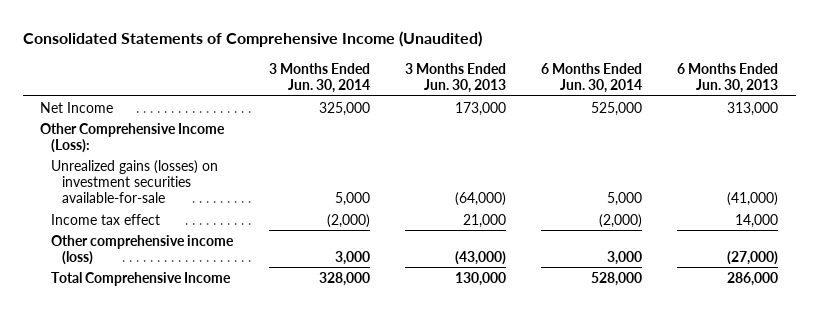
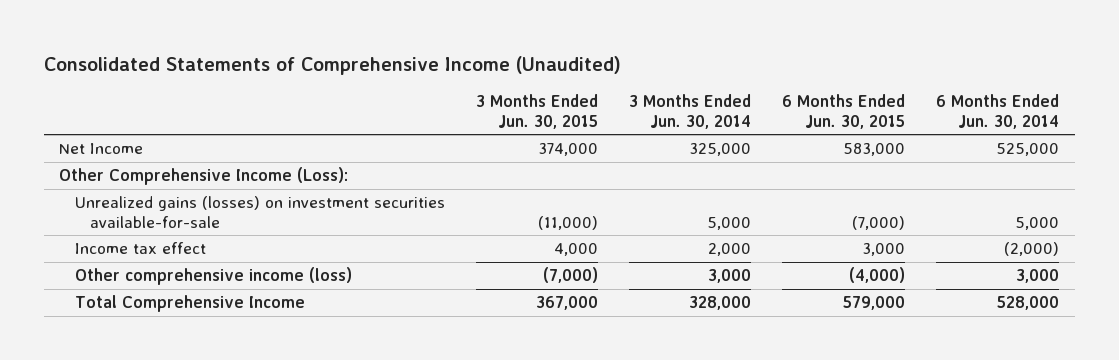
[404,63,506,94] 3 Months Ended Jun. 30, 2013 -> none
[677,63,779,94] 6 Months Ended Jun. 30, 2013 -> none
none -> [475,93,598,129] 3 Months Ended Jun. 30, 2015
none -> [782,93,906,129] 6 Months Ended Jun. 30, 2015
[326,213,370,228] (2,000) -> [708,243,752,257] 2,000

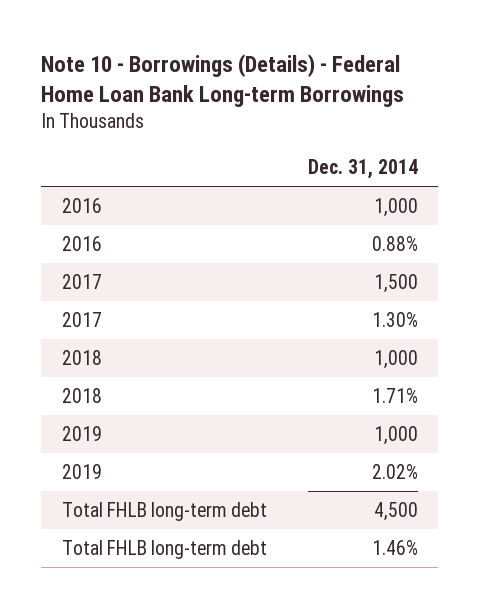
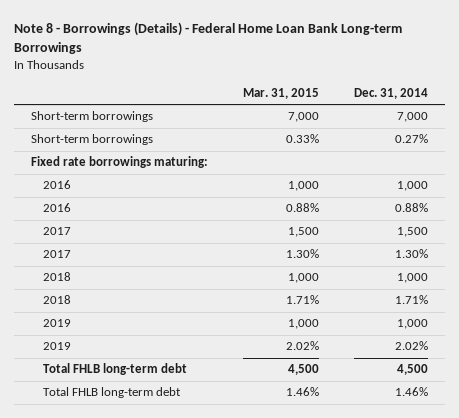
[41,53,405,107] Note 10 - Borrowings (Details) - Federal Home Loan Bank Long-term Borrowings -> [14,22,403,55] Note 8 - Borrowings (Details) - Federal Home Loan Bank Long-term Borrowings
none -> [243,87,320,99] Mar. 31, 2015
none -> [31,111,154,123] Short-term borrowings
none -> [31,134,154,146] Short-term borrowings
none -> [31,156,209,169] Fixed rate borrowings maturing:

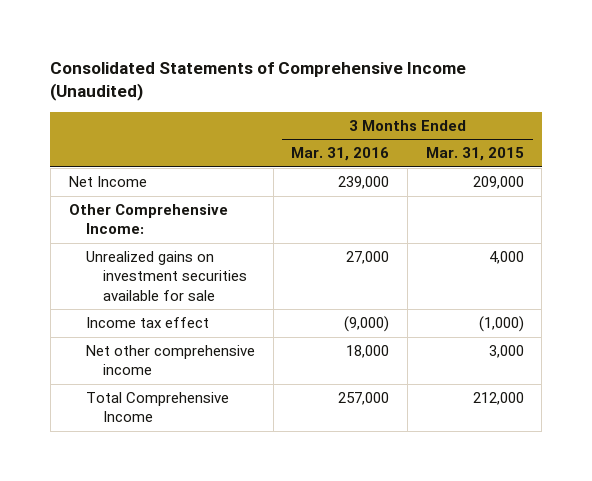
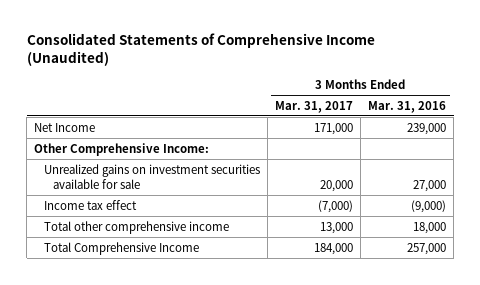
[425,147,524,162] Mar. 31, 2015 -> none
none -> [274,100,353,113] Mar. 31, 2017
[85,345,255,376] Net other comprehensive income -> [43,220,229,234] Total other comprehensive income

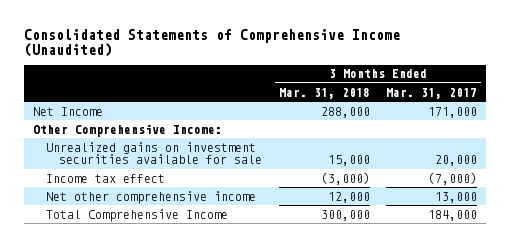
[367,100,446,113] Mar. 31, 2016 -> none
none -> [278,87,370,99] Mar. 31, 2018
[43,220,229,234] Total other comprehensive income -> [45,190,256,204] Net other comprehensive income

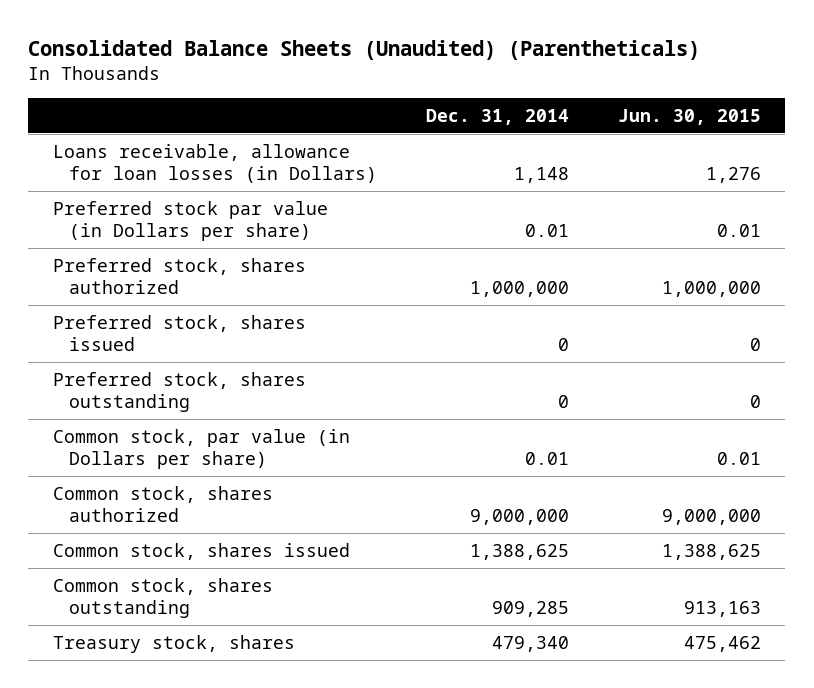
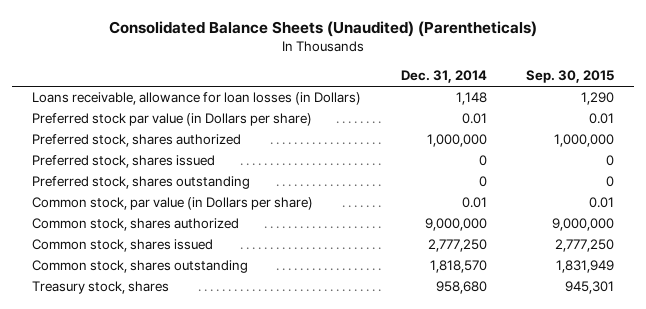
[618,109,762,126] Jun. 30, 2015 -> none
none -> [526,70,615,84] Sep. 30, 2015
[470,543,570,560] 1,388,625 -> [427,239,487,253] 2,777,250
[492,601,570,618] 909,285 -> [429,260,487,274] 1,818,570
[492,635,570,652] 479,340 -> [435,281,487,295] 958,680

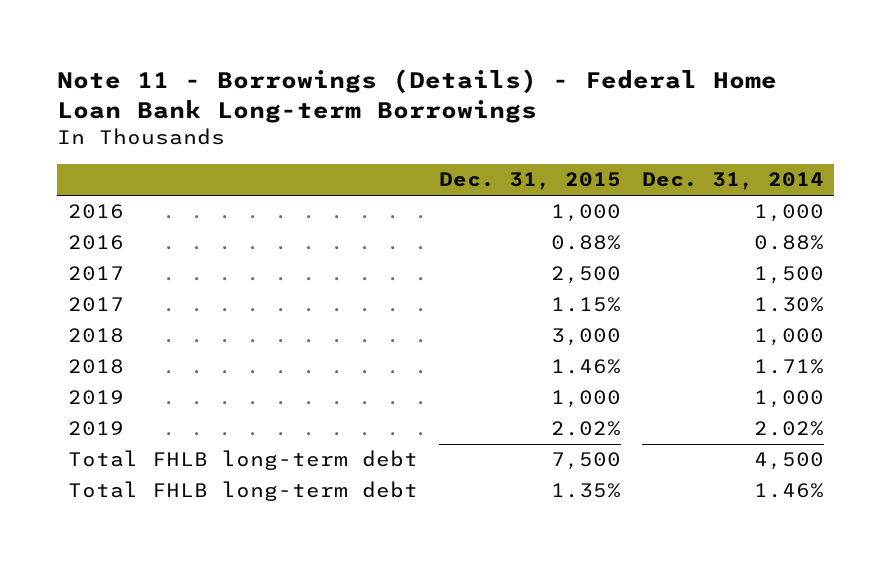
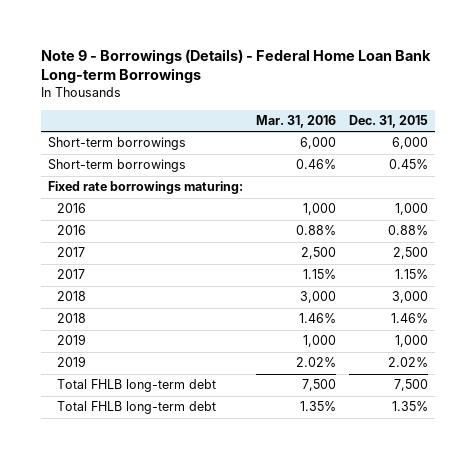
[57,68,778,124] Note 11 - Borrowings (Details) - Federal Home Loan Bank Long-term Borrowings -> [41,48,432,84] Note 9 - Borrowings (Details) - Federal Home Loan Bank Long-term Borrowings
[641,172,824,191] Dec. 31, 2014 -> none
none -> [256,114,337,128] Mar. 31, 2016
none -> [47,137,186,151] Short-term borrowings
none -> [47,159,186,173] Short-term borrowings
none -> [47,181,243,195] Fixed rate borrowings maturing:

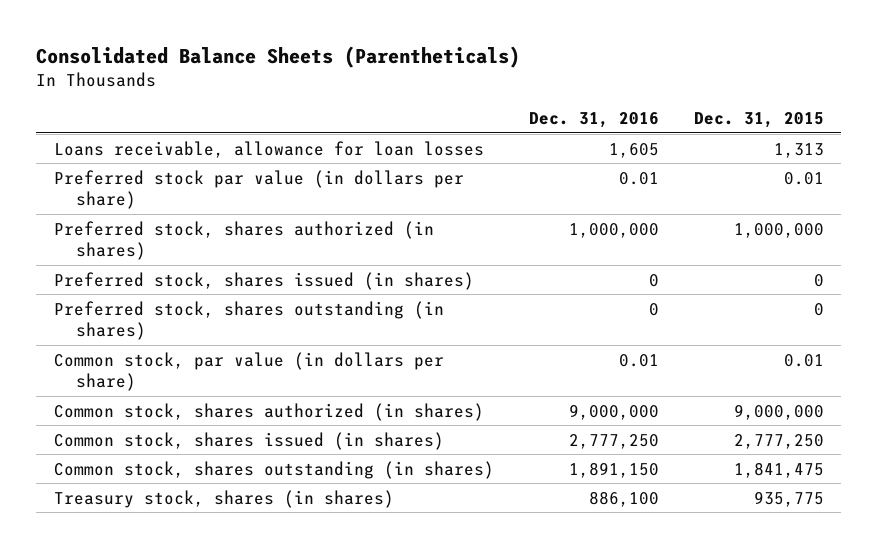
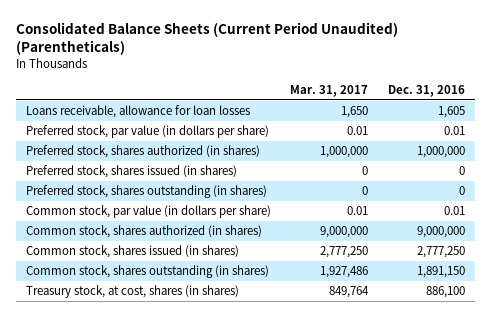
[36,46,521,69] Consolidated Balance Sheets (Parentheticals) -> [15,21,398,56] Consolidated Balance Sheets (Current Period Unaudited) (Parentheticals)
[693,112,824,129] Dec. 31, 2015 -> none
none -> [290,84,369,97] Mar. 31, 2017
[53,169,464,210] Preferred stock par value (in dollars per share) -> [25,125,269,139] Preferred stock, par value (in dollars per share)
[53,489,394,508] Treasury stock, shares (in shares) -> [25,285,239,299] Treasury stock, at cost, shares (in shares)

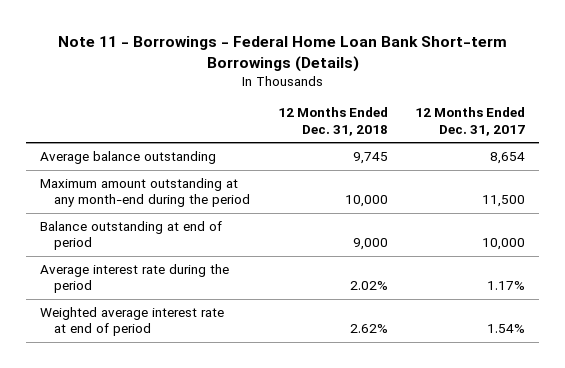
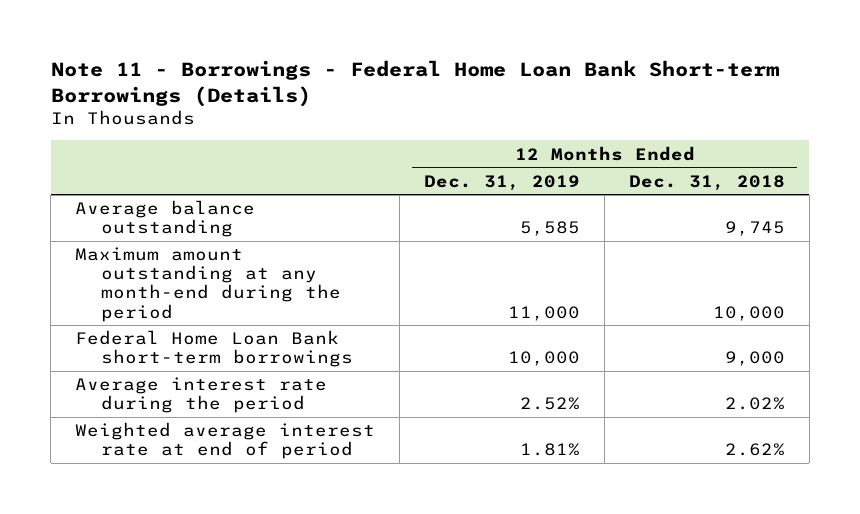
[415,107,526,136] 12 Months Ended Dec. 31, 2017 -> none
none -> [424,174,581,191] Dec. 31, 2019
[39,221,222,251] Balance outstanding at end of period -> [75,330,353,368] Federal Home Loan Bank short-term borrowings

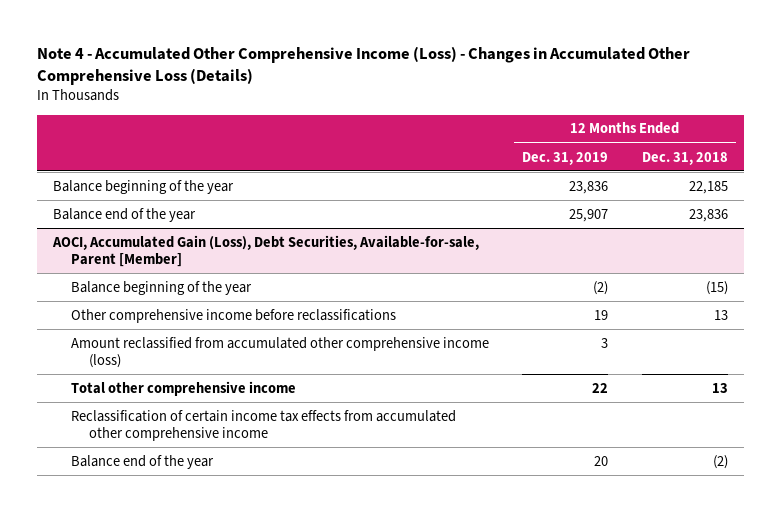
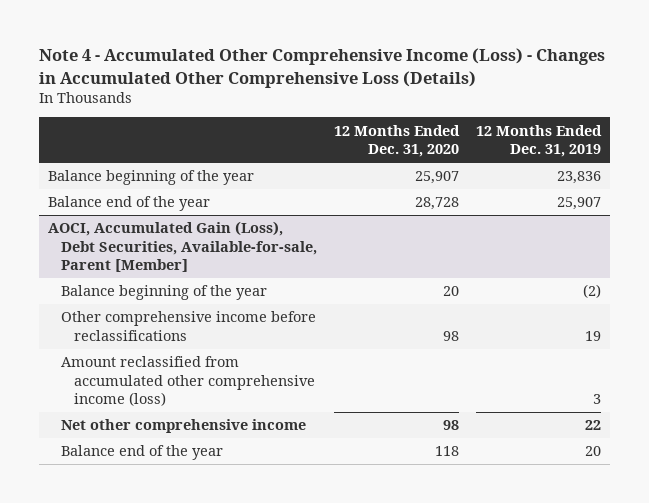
[641,151,728,165] Dec. 31, 2018 -> none
none -> [334,124,461,157] 12 Months Ended Dec. 31, 2020
[71,409,457,441] Reclassification of certain income tax effects from accumulated other comprehensive income -> none
[71,380,297,396] Total other comprehensive income -> [60,419,306,434] Net other comprehensive income

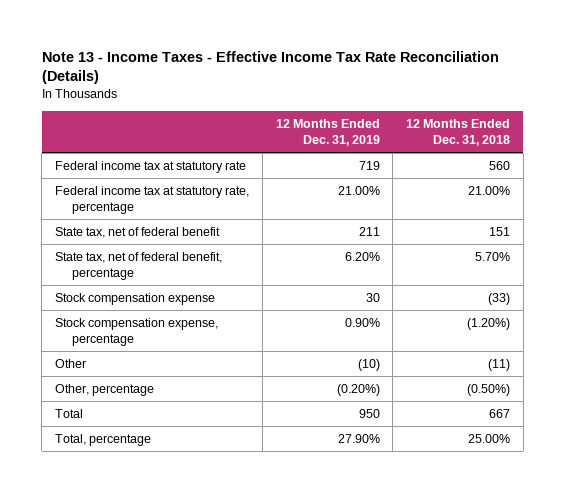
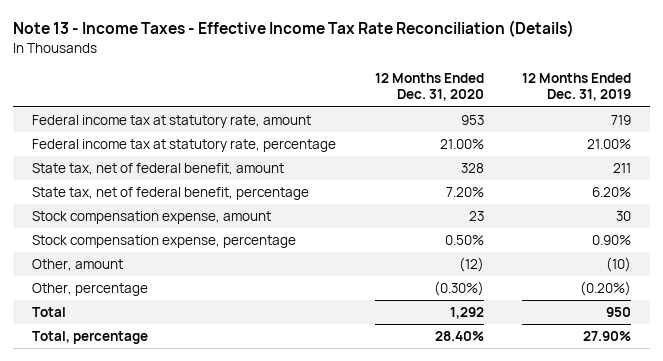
[406,118,511,147] 12 Months Ended Dec. 31, 2018 -> none
none -> [374,73,484,102] 12 Months Ended Dec. 31, 2020
[55,160,247,173] Federal income tax at statutory rate -> [32,115,312,129] Federal income tax at statutory rate, amount
[55,226,221,238] State tax, net of federal benefit -> [32,163,285,176] State tax, net of federal benefit, amount
[55,292,216,305] Stock compensation expense -> [32,211,272,225] Stock compensation expense, amount
[55,358,87,368] Other -> [32,259,124,272] Other, amount

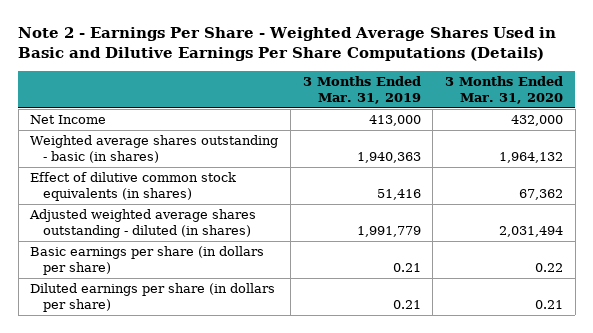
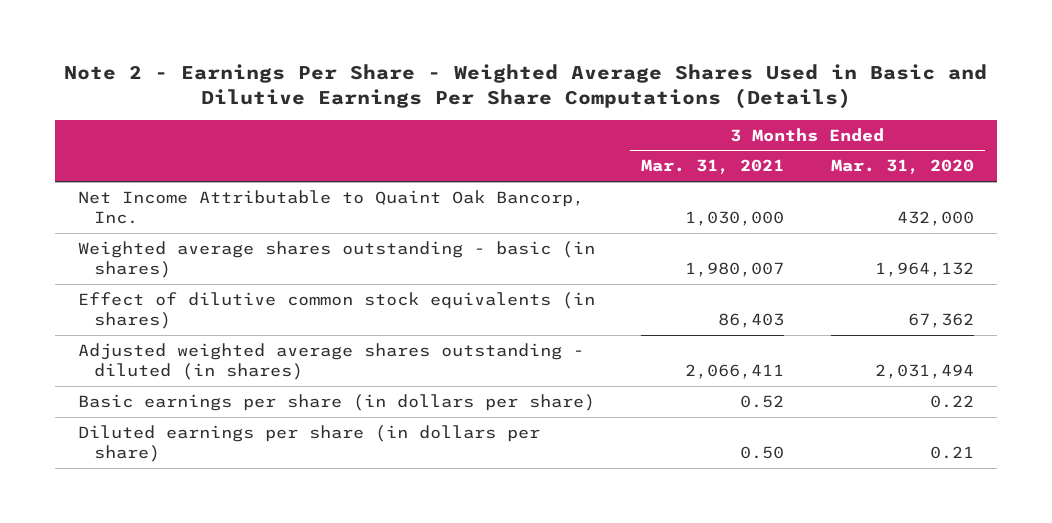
[302,76,421,104] 3 Months Ended Mar. 31, 2019 -> none
none -> [641,159,785,175] Mar. 31, 2021
[30,115,107,125] Net Income -> [77,189,584,224] Net Income Attributable to Quaint Oak Bancorp, Inc.

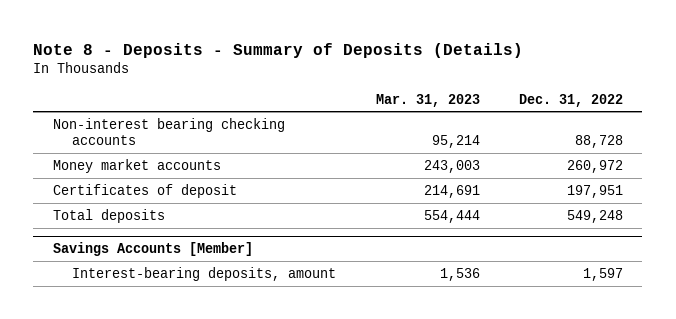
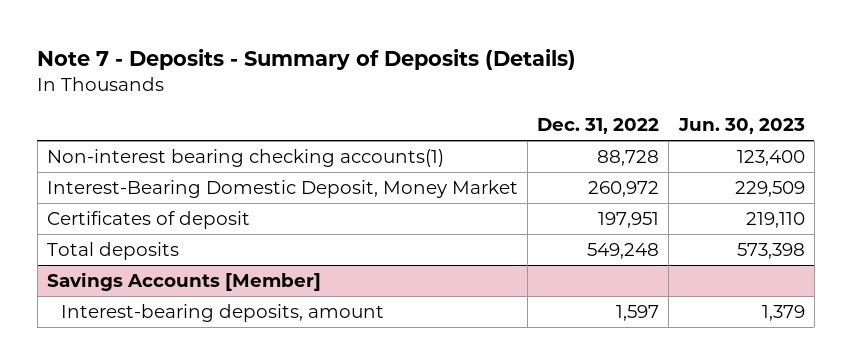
[33,42,524,58] Note 8 - Deposits - Summary of Deposits (Details) -> [37,48,577,70] Note 7 - Deposits - Summary of Deposits (Details)
[375,93,480,107] Mar. 31, 2023 -> none
none -> [677,118,805,135] Jun. 30, 2023
[52,117,285,146] Non-interest bearing checking accounts -> [46,149,444,168] Non-interest bearing checking accounts(1)
[52,158,221,173] Money market accounts -> [46,180,518,199] Interest-Bearing Domestic Deposit, Money Market

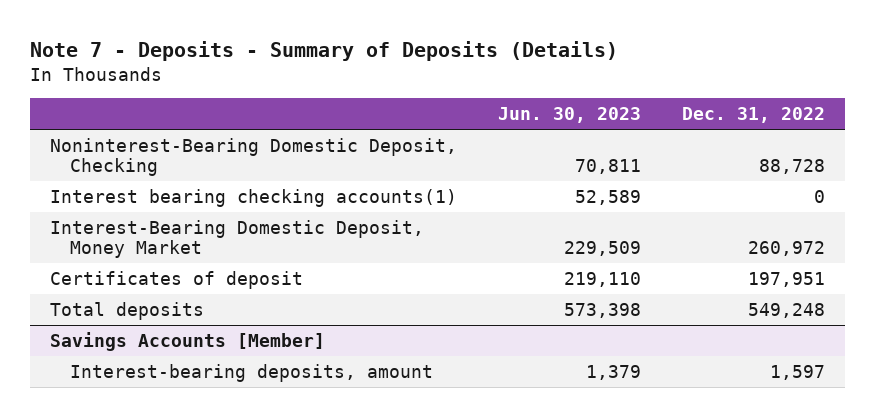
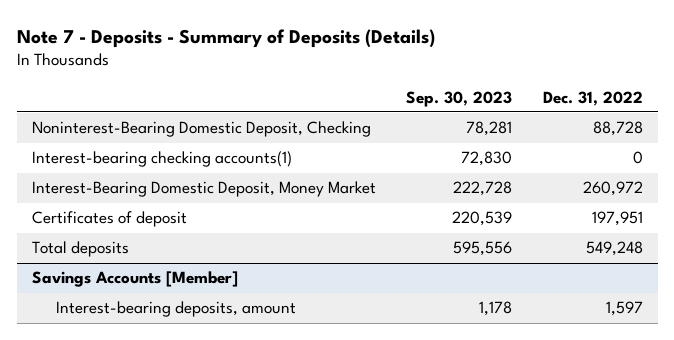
[497,107,641,124] Jun. 30, 2023 -> none
none -> [406,90,513,107] Sep. 30, 2023
[50,188,458,207] Interest bearing checking accounts(1) -> [31,151,292,168] Interest-bearing checking accounts(1)

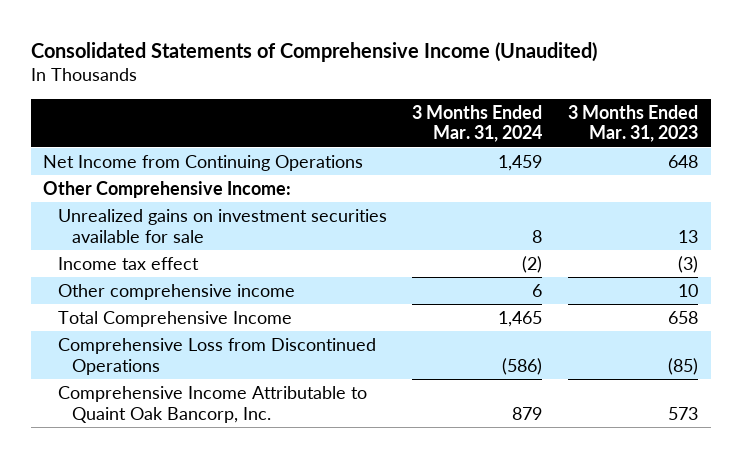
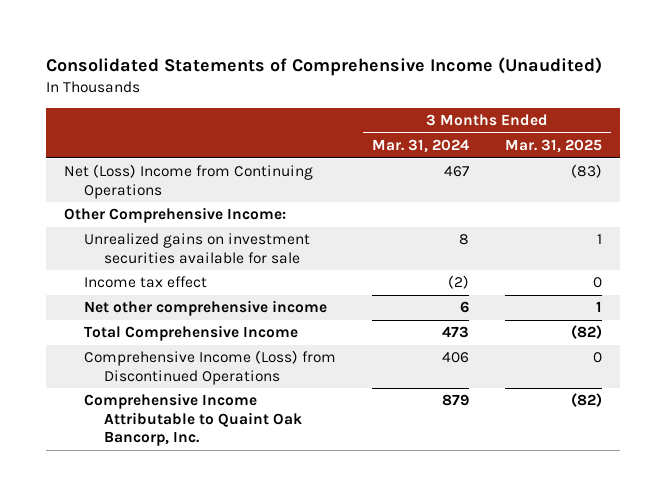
[568,104,699,143] 3 Months Ended Mar. 31, 2023 -> none
none -> [504,139,602,154] Mar. 31, 2025
[43,154,364,171] Net Income from Continuing Operations -> [64,164,314,199] Net (Loss) Income from Continuing Operations
[498,154,543,171] 1,459 -> [444,166,470,178] 467
[57,283,295,300] Other comprehensive income -> [84,300,328,317] Net other comprehensive income
[498,310,543,327] 1,465 -> [442,326,470,339] 473
[57,337,376,375] Comprehensive Loss from Discontinued Operations -> [84,350,337,385] Comprehensive Income (Loss) from Discontinued Operations
[502,357,543,375] (586) -> [442,352,470,364] 406

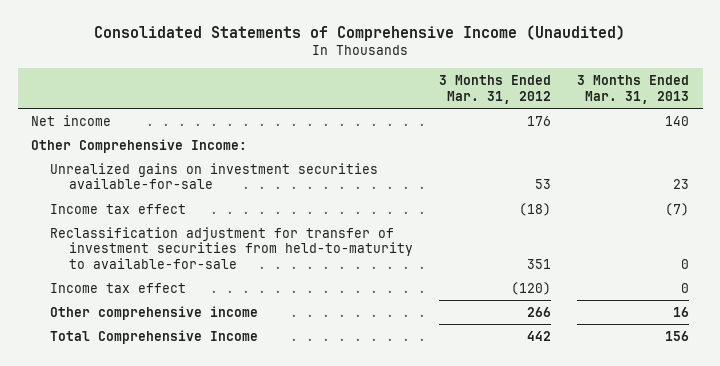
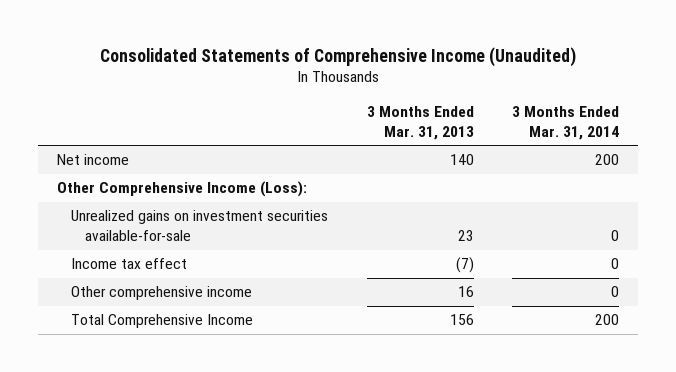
[438,75,551,104] 3 Months Ended Mar. 31, 2012 -> none
none -> [511,105,619,140] 3 Months Ended Mar. 31, 2014
[30,138,247,153] Other Comprehensive Income: -> [57,181,308,198] Other Comprehensive Income (Loss):
[49,226,413,269] Reclassification adjustment for transfer of investment securities from held-to-maturity to available-for-sale -> none
[49,282,186,293] Income tax effect -> none

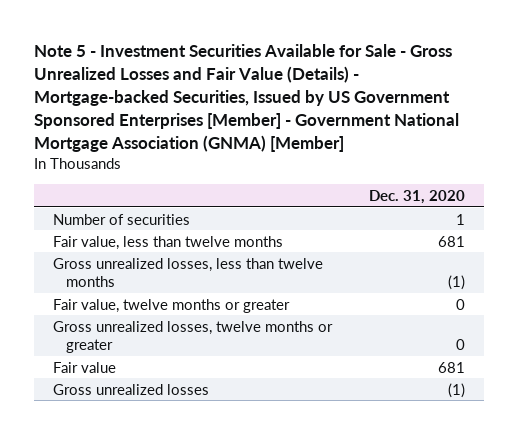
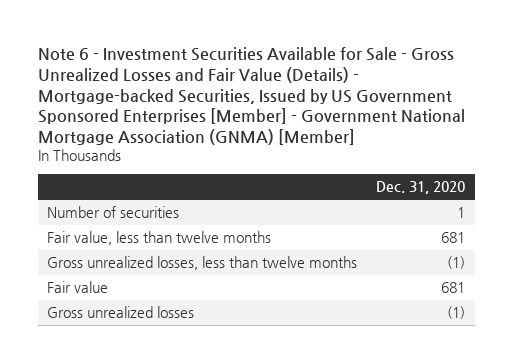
[34,44,460,153] Note 5 - Investment Securities Available for Sale - Gross Unrealized Losses and Fair Value (Details) - Mortgage-backed Securities, Issued by US Government Sponsored Enterprises [Member] - Government National Mortgage Association (GNMA) [Member] -> [37,46,465,146] Note 6 - Investment Securities Available for Sale - Gross Unrealized Losses and Fair Value (Details) - Mortgage-backed Securities, Issued by US Government Sponsored Enterprises [Member] - Government National Mortgage Association (GNMA) [Member]
[52,298,290,313] Fair value, twelve months or greater -> none
[52,320,333,354] Gross unrealized losses, twelve months or greater -> none

